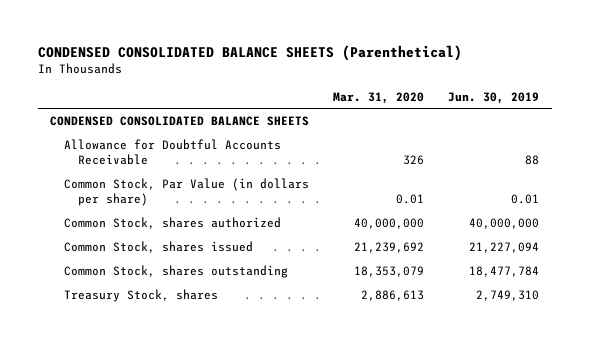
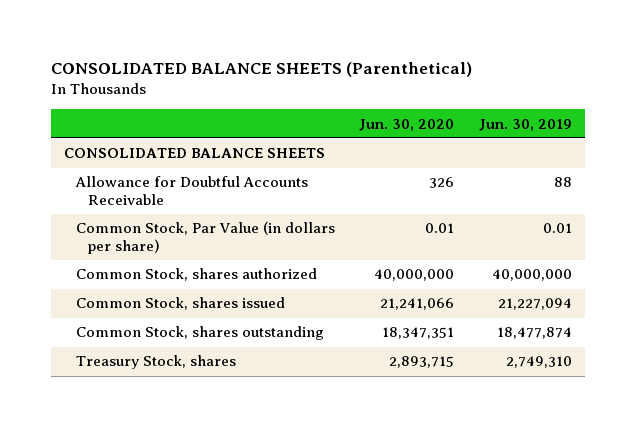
[37,44,462,61] CONDENSED CONSOLIDATED BALANCE SHEETS (Parenthetical) -> [51,62,473,78] CONSOLIDATED BALANCE SHEETS (Parenthetical)
[333,91,425,104] Mar. 31, 2020 -> none
none -> [359,118,455,131] Jun. 30, 2020
[49,116,309,127] CONDENSED CONSOLIDATED BALANCE SHEETS -> [63,148,325,159] CONSOLIDATED BALANCE SHEETS
[469,266,540,278] 18,477,784 -> [497,327,573,340] 18,477,874

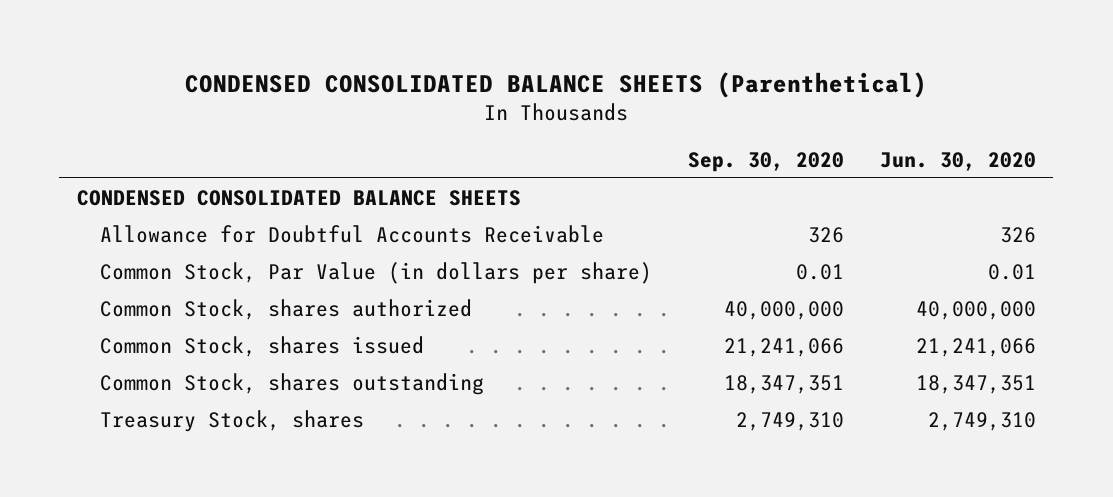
[51,62,473,78] CONSOLIDATED BALANCE SHEETS (Parenthetical) -> [185,71,928,98] CONDENSED CONSOLIDATED BALANCE SHEETS (Parenthetical)
[479,118,573,131] Jun. 30, 2019 -> none
none -> [687,151,844,172] Sep. 30, 2020
[63,148,325,159] CONSOLIDATED BALANCE SHEETS -> [77,189,522,206] CONDENSED CONSOLIDATED BALANCE SHEETS
[389,356,455,369] 2,893,715 -> [927,411,1036,431] 2,749,310

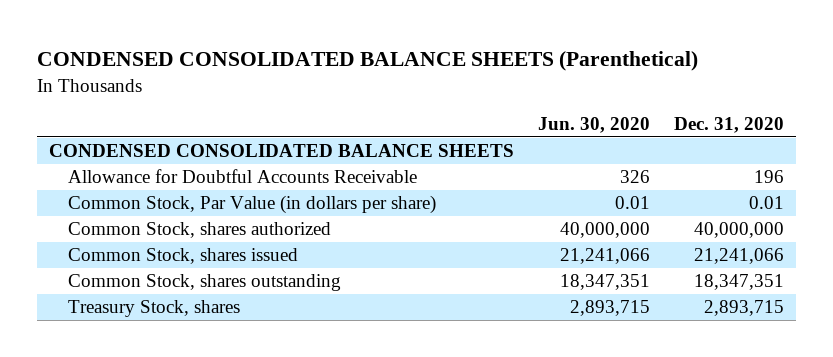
[687,151,844,172] Sep. 30, 2020 -> none
none -> [674,116,785,133] Dec. 31, 2020
[927,411,1036,431] 2,749,310 -> [569,300,650,317] 2,893,715

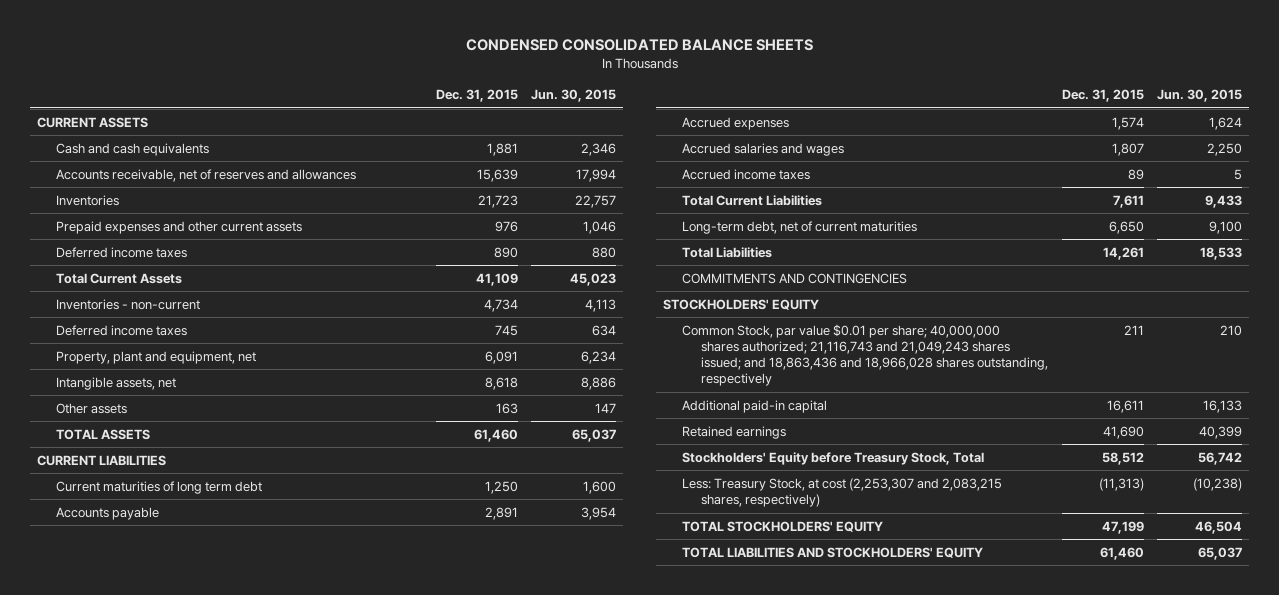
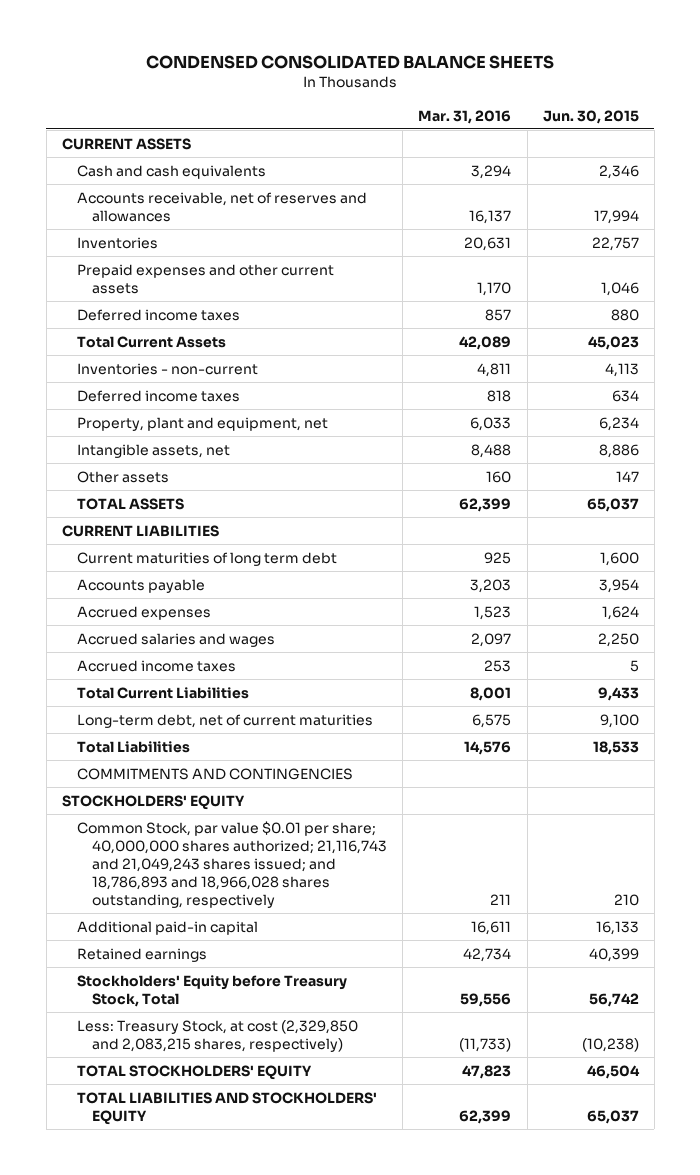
[435,89,518,103] Dec. 31, 2015 -> none
none -> [418,109,512,124] Mar. 31, 2016
[682,323,1049,387] Common Stock, par value $0.01 per share; 40,000,000 shares authorized; 21,116,743 and 21,049,243 shares issued; and 18,863,436 and 18,966,028 shares outstanding, respectively -> [76,820,388,909] Common Stock, par value $0.01 per share; 40,000,000 shares authorized; 21,116,743 and 21,049,243 shares issued; and 18,786,893 and 18,966,028 shares outstanding, respectively
[682,477,1003,508] Less: Treasury Stock, at cost (2,253,307 and 2,083,215 shares, respectively) -> [76,1019,358,1052] Less: Treasury Stock, at cost (2,329,850 and 2,083,215 shares, respectively)

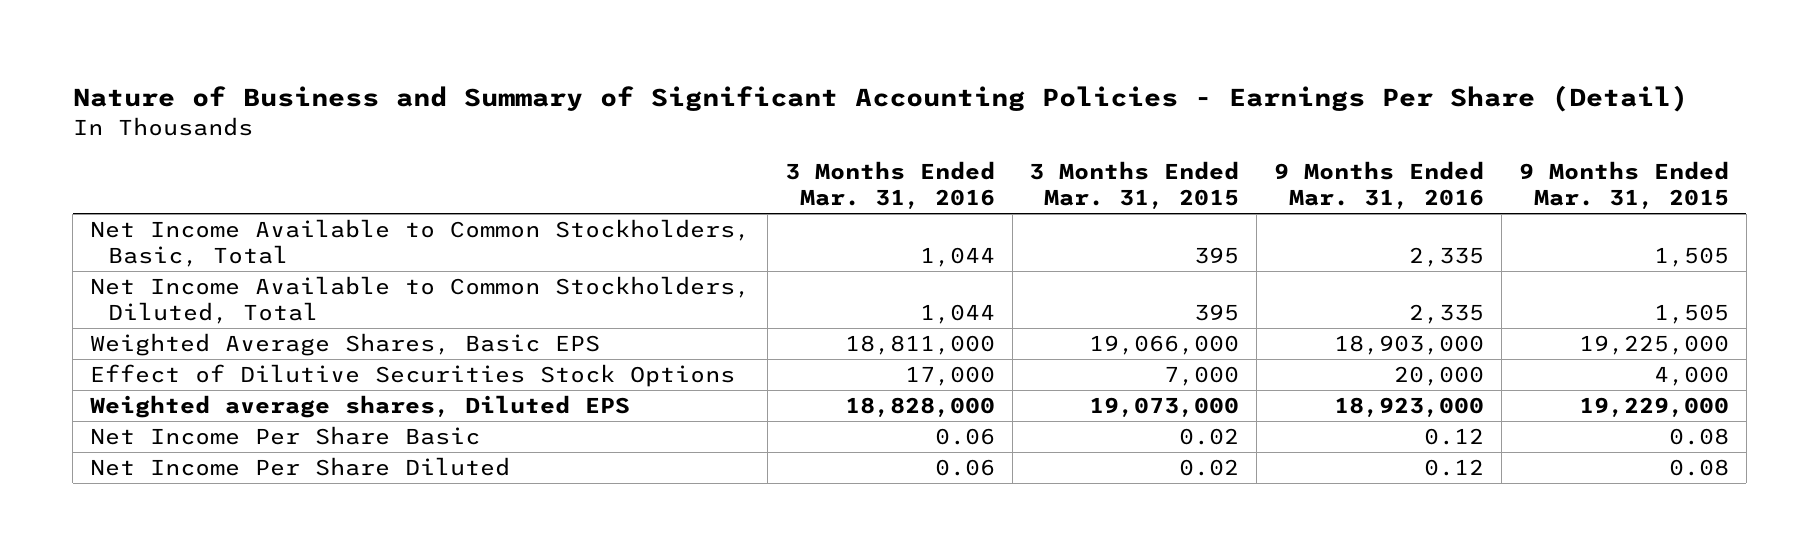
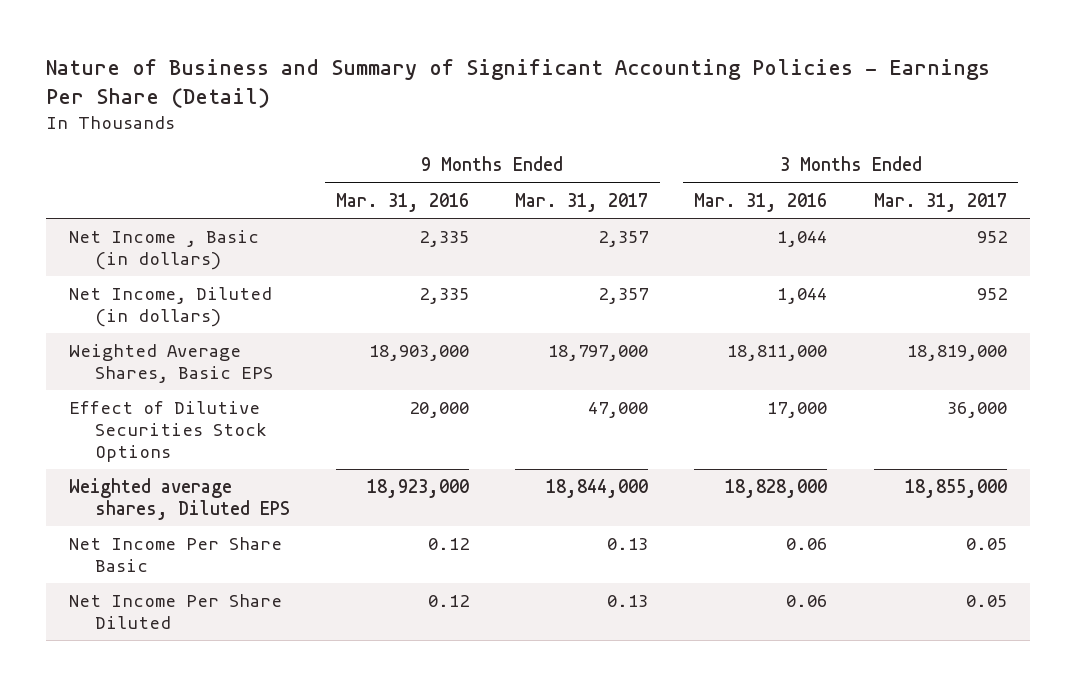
[1029,161,1240,210] 3 Months Ended Mar. 31, 2015 -> none
[1518,161,1729,210] 9 Months Ended Mar. 31, 2015 -> none
none -> [515,192,649,212] Mar. 31, 2017
none -> [873,192,1007,212] Mar. 31, 2017
[90,219,751,268] Net Income Available to Common Stockholders, Basic, Total -> [69,230,260,270] Net Income , Basic (in dollars)
[90,276,751,325] Net Income Available to Common Stockholders, Diluted, Total -> [69,287,273,327] Net Income, Diluted (in dollars)

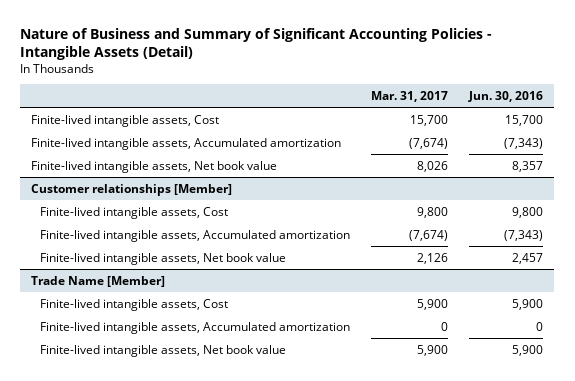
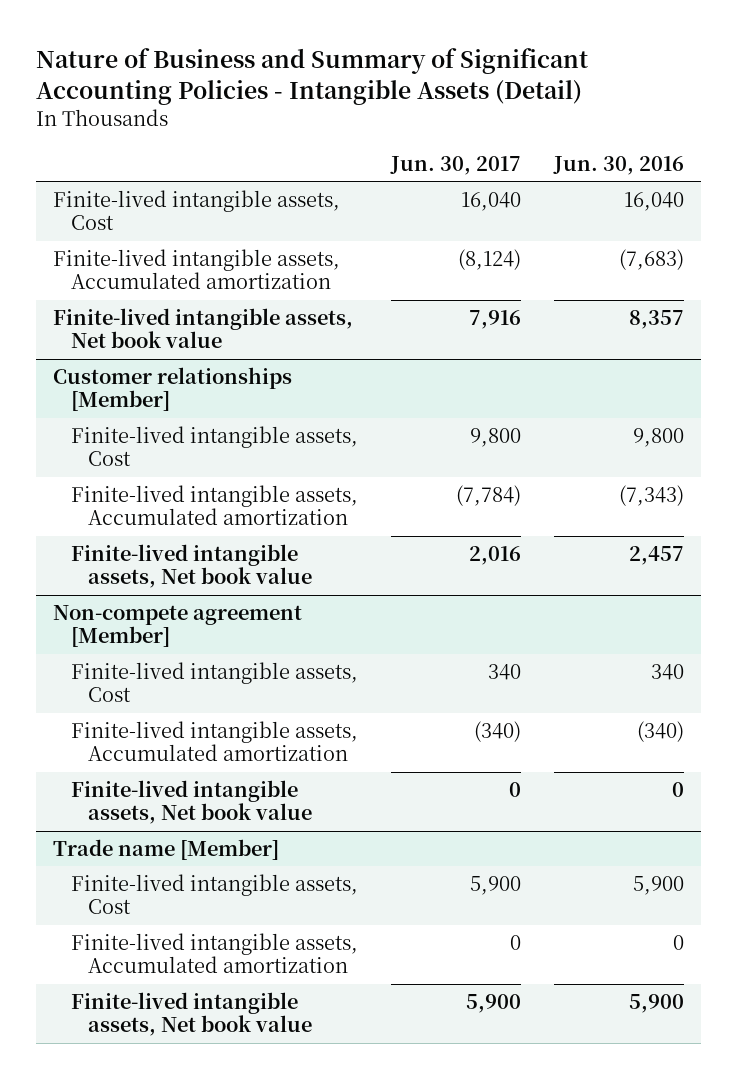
[371,91,449,103] Mar. 31, 2017 -> none
none -> [389,156,521,176] Jun. 30, 2017
[505,114,544,126] 15,700 -> [624,191,685,211] 16,040
[504,137,544,149] (7,343) -> [619,248,685,270] (7,683)
none -> [53,604,303,648] Non-compete agreement [Member]
none -> [70,661,358,703] Finite-lived intangible assets, Cost
none -> [70,720,358,762] Finite-lived intangible assets, Accumulated amortization
none -> [70,779,313,825] Finite-lived intangible assets, Net book value
[31,275,166,287] Trade Name [Member] -> [53,838,280,860] Trade name [Member]

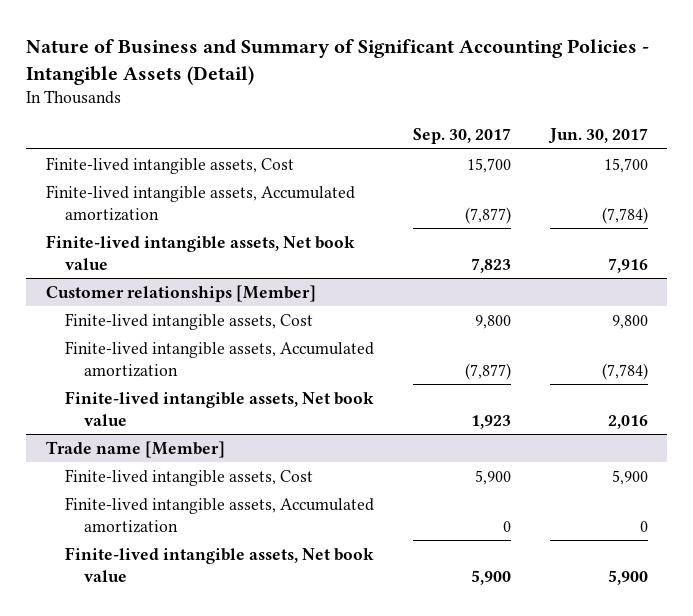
[553,156,685,176] Jun. 30, 2016 -> none
none -> [412,128,511,145] Sep. 30, 2017
[460,191,521,211] 16,040 -> [603,157,648,173] 15,700
[457,248,521,270] (8,124) -> [601,206,648,224] (7,784)
[53,604,303,648] Non-compete agreement [Member] -> none
[70,661,358,703] Finite-lived intangible assets, Cost -> none
[70,720,358,762] Finite-lived intangible assets, Accumulated amortization -> none
[70,779,313,825] Finite-lived intangible assets, Net book value -> none

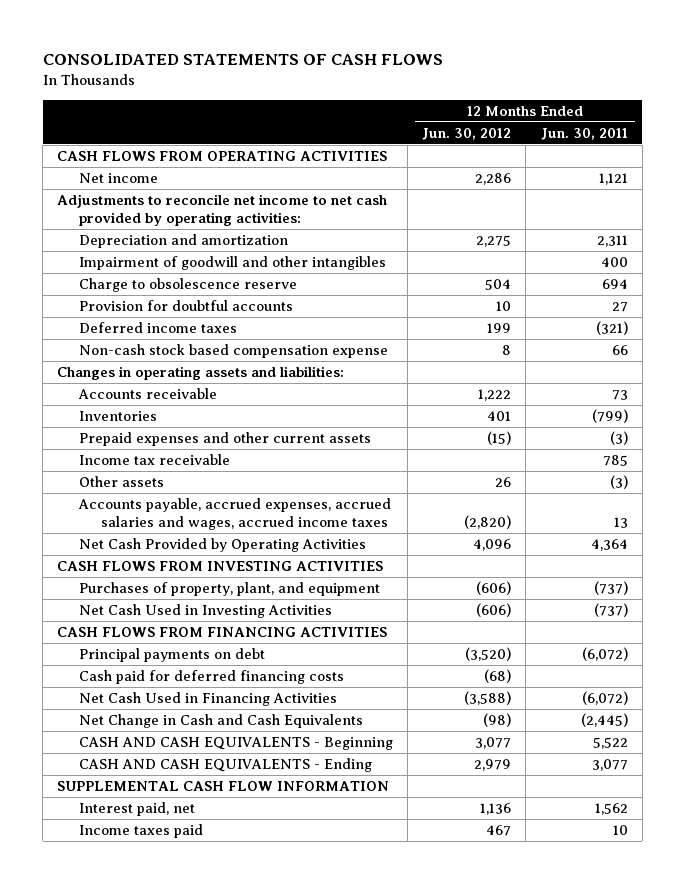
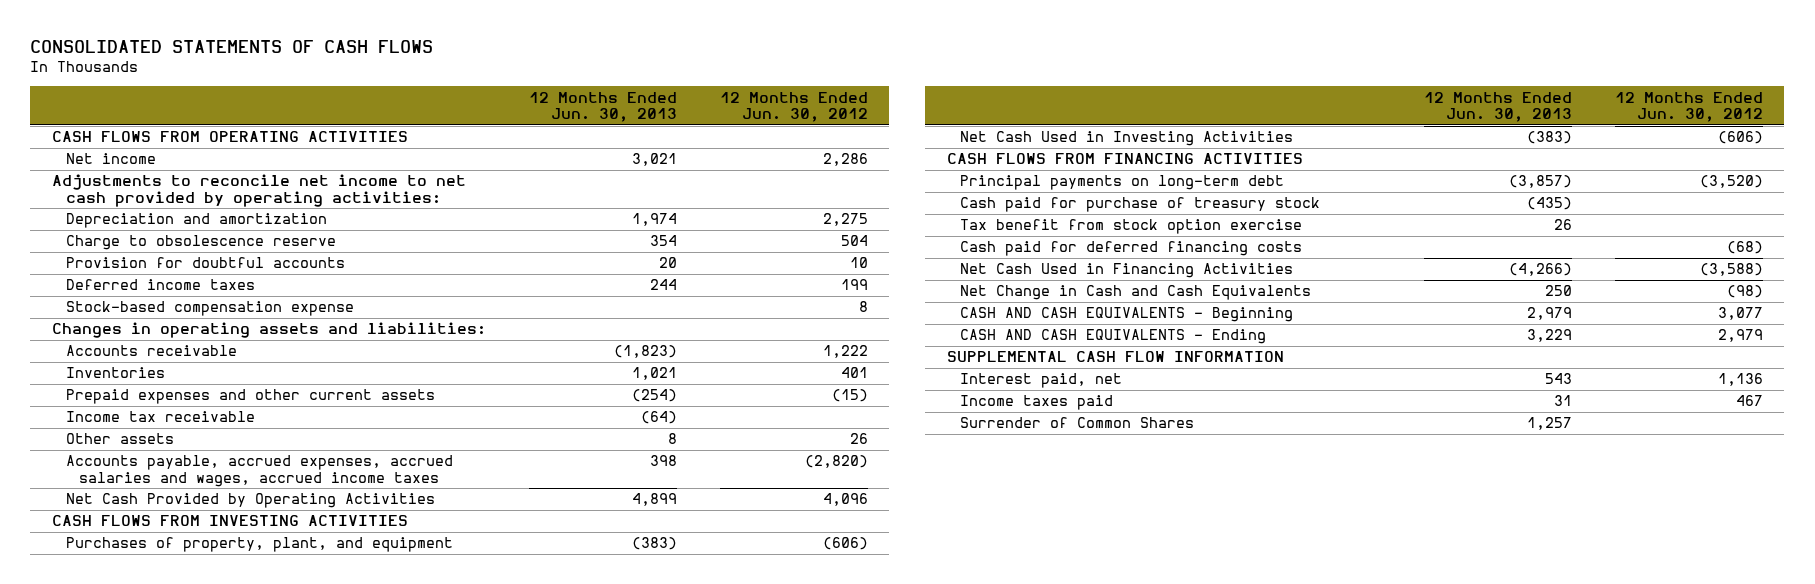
[540,127,628,140] Jun. 30, 2011 -> none
none -> [528,91,677,123] 12 Months Ended Jun. 30, 2013
[79,256,387,271] Impairment of goodwill and other intangibles -> none
[79,344,389,359] Non-cash stock based compensation expense -> [65,301,354,317] Stock-based compensation expense
[79,648,266,663] Principal payments on debt -> [960,175,1285,191] Principal payments on long-term debt
none -> [960,197,1321,213] Cash paid for purchase of treasury stock
none -> [960,219,1303,235] Tax benefit from stock option exercise
none -> [960,417,1195,429] Surrender of Common Shares

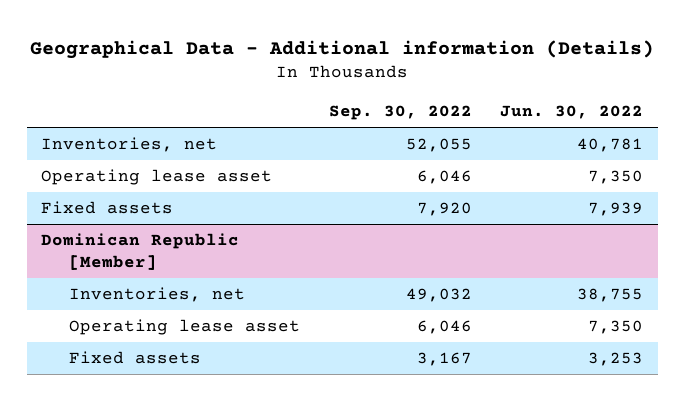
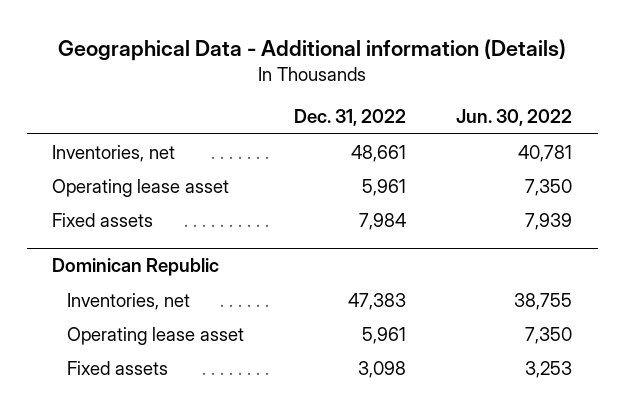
[328,105,472,121] Sep. 30, 2022 -> none
none -> [294,109,407,127] Dec. 31, 2022
[41,233,240,271] Dominican Republic [Member] -> [51,258,219,277] Dominican Republic

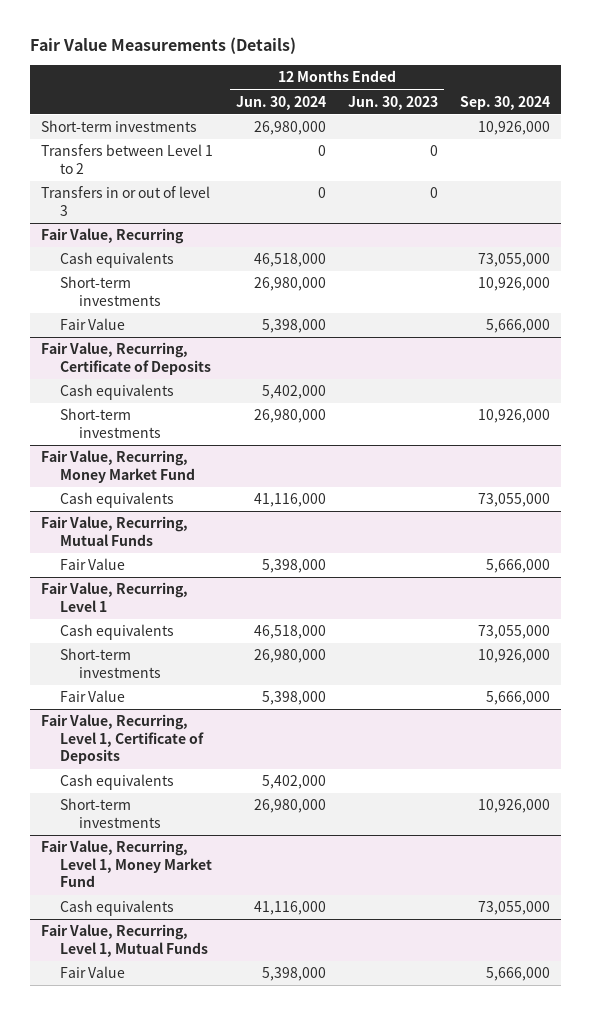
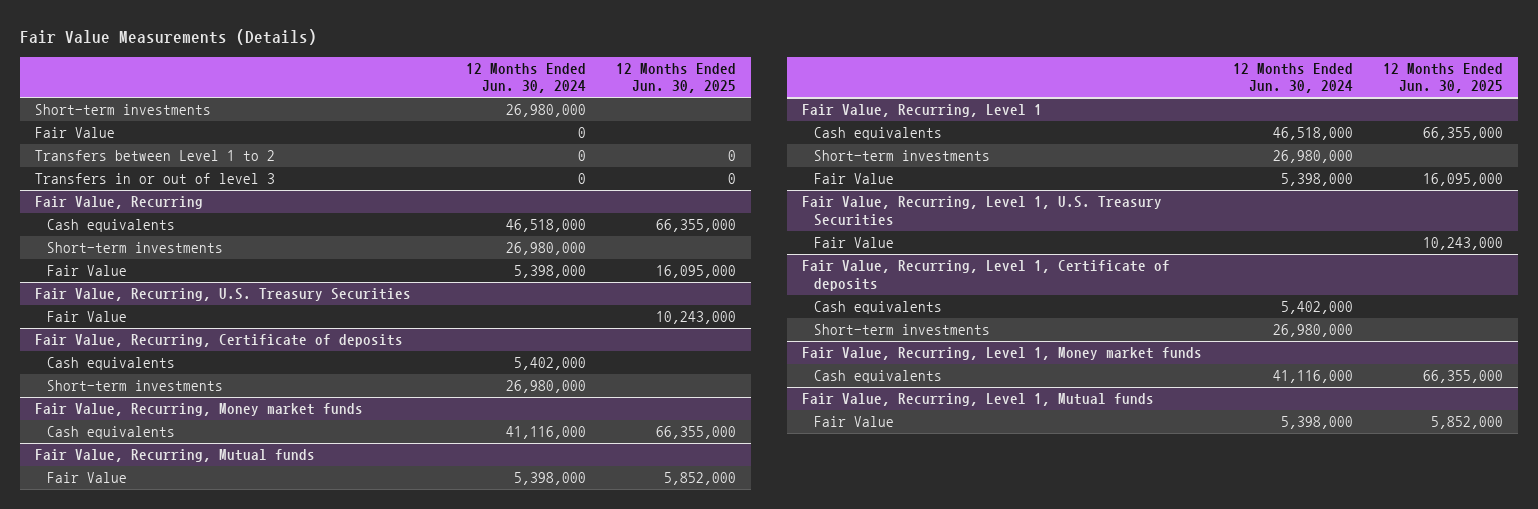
[347,95,438,110] Jun. 30, 2023 -> none
[460,95,551,110] Sep. 30, 2024 -> none
none -> [616,62,737,94] 12 Months Ended Jun. 30, 2025
none -> [35,127,116,139] Fair Value
none -> [35,288,412,302] Fair Value, Recurring, U.S. Treasury Securities
none -> [47,311,128,323] Fair Value
[41,342,211,375] Fair Value, Recurring, Certificate of Deposits -> [35,334,404,348] Fair Value, Recurring, Certificate of deposits
[41,450,195,483] Fair Value, Recurring, Money Market Fund -> [35,403,364,417] Fair Value, Recurring, Money market funds
[41,516,189,546] Fair Value, Recurring, Mutual Funds -> [35,449,316,463] Fair Value, Recurring, Mutual funds
none -> [802,196,1163,226] Fair Value, Recurring, Level 1, U.S. Treasury Securities
none -> [814,237,895,249] Fair Value
[41,714,204,765] Fair Value, Recurring, Level 1, Certificate of Deposits -> [802,260,1171,291] Fair Value, Recurring, Level 1, Certificate of deposits
[41,840,212,888] Fair Value, Recurring, Level 1, Money Market Fund -> [802,347,1203,361] Fair Value, Recurring, Level 1, Money market funds
[41,924,208,957] Fair Value, Recurring, Level 1, Mutual Funds -> [802,393,1155,407] Fair Value, Recurring, Level 1, Mutual funds

